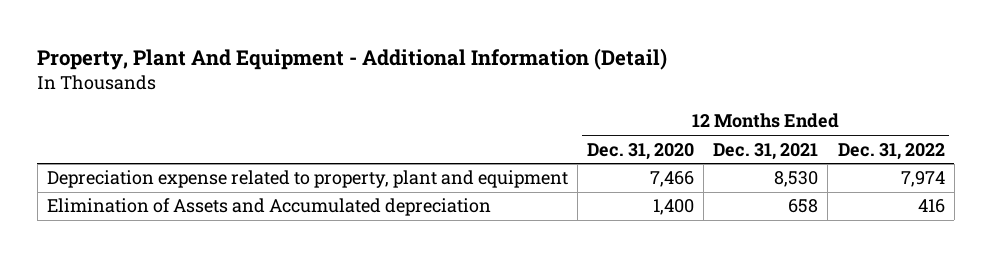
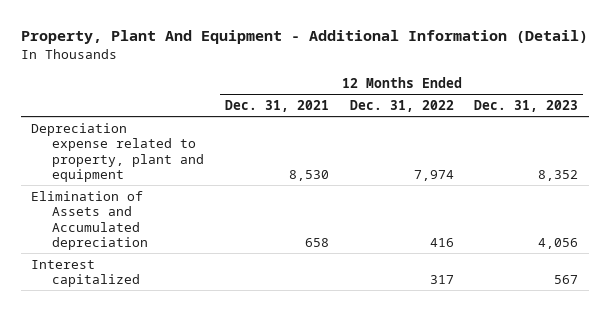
[587,142,695,160] Dec. 31, 2020 -> none
none -> [474,100,579,113] Dec. 31, 2023
none -> [31,259,141,288] Interest capitalized

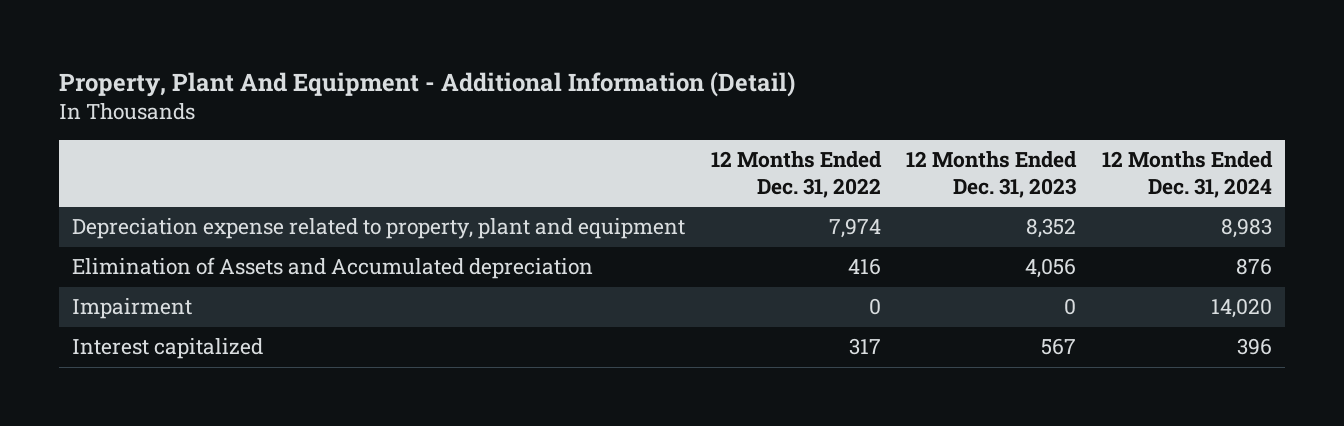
[224,100,329,113] Dec. 31, 2021 -> none
none -> [1102,151,1274,198] 12 Months Ended Dec. 31, 2024
none -> [71,298,192,320] Impairment

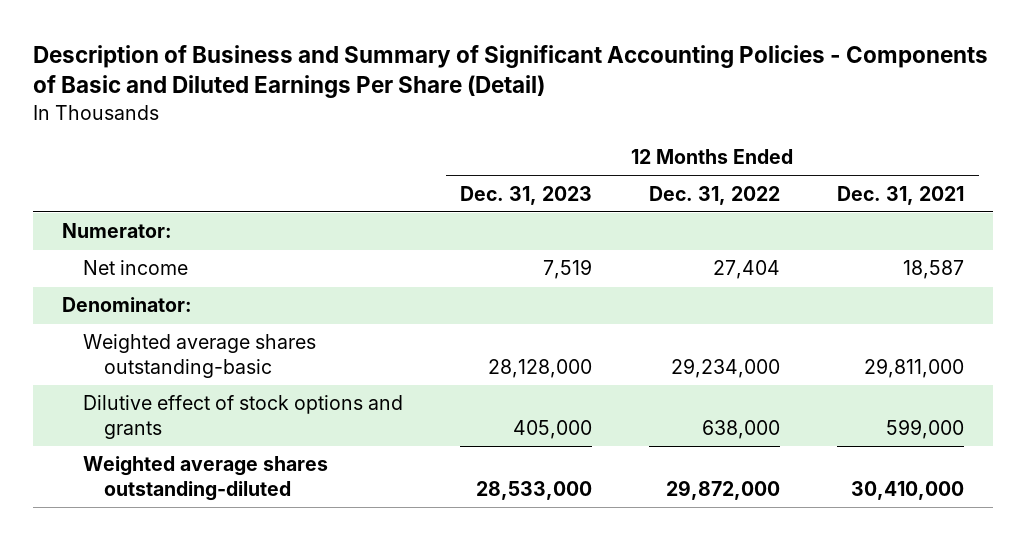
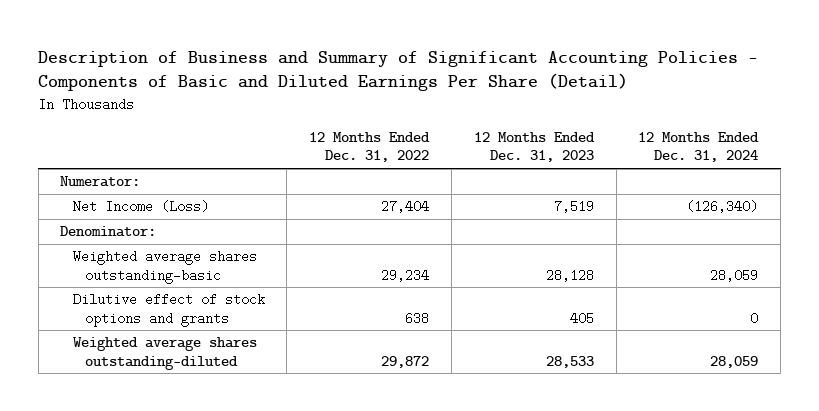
[837,185,965,205] Dec. 31, 2021 -> none
none -> [638,132,760,163] 12 Months Ended Dec. 31, 2024
[82,260,188,276] Net income -> [72,200,209,214] Net Income (Loss)
[488,358,593,378] 28,128,000 -> [545,268,594,282] 28,128
[671,357,781,378] 29,234,000 -> [381,268,430,282] 29,234
[513,419,593,439] 405,000 -> [569,311,594,325] 405
[702,419,781,439] 638,000 -> [405,311,430,325] 638
[476,480,593,500] 28,533,000 -> [545,355,594,368] 28,533
[666,479,781,500] 29,872,000 -> [381,355,430,368] 29,872

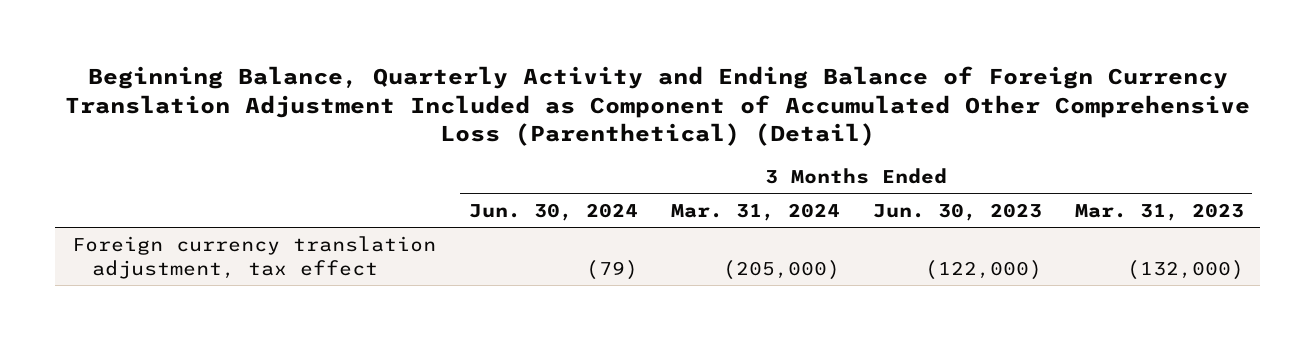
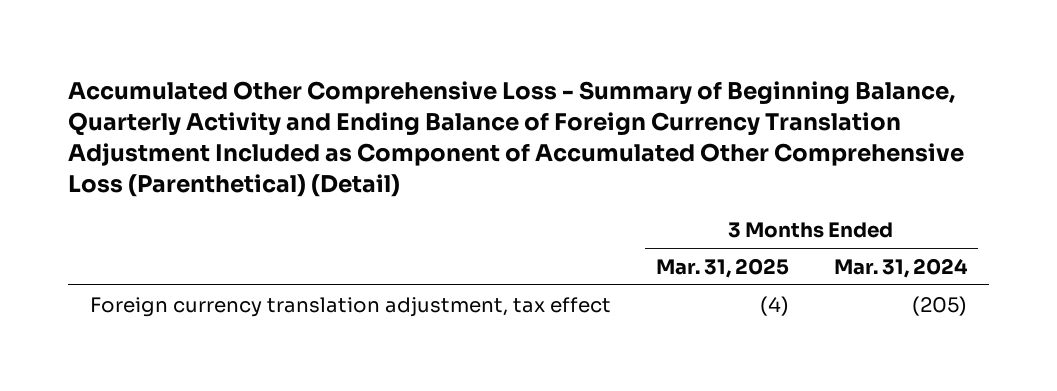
[64,65,1250,147] Beginning Balance, Quarterly Activity and Ending Balance of Foreign Currency Translation Adjustment Included as Component of Accumulated Other Comprehensive Loss (Parenthetical) (Detail) -> [67,80,964,197] Accumulated Other Comprehensive Loss - Summary of Beginning Balance, Quarterly Activity and Ending Balance of Foreign Currency Translation Adjustment Included as Component of Accumulated Other Comprehensive Loss (Parenthetical) (Detail)
[468,202,638,221] Jun. 30, 2024 -> none
[872,202,1042,221] Jun. 30, 2023 -> none
[1074,202,1244,221] Mar. 31, 2023 -> none
none -> [655,257,789,278] Mar. 31, 2025
[722,260,840,281] (205,000) -> [911,295,967,316] (205)

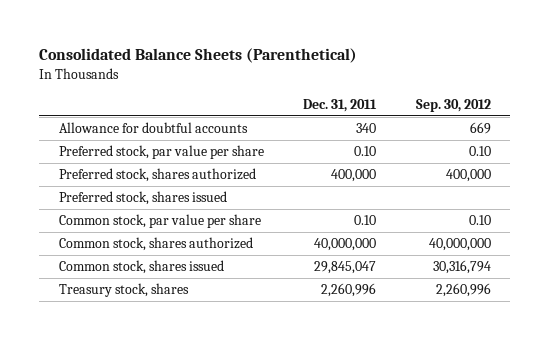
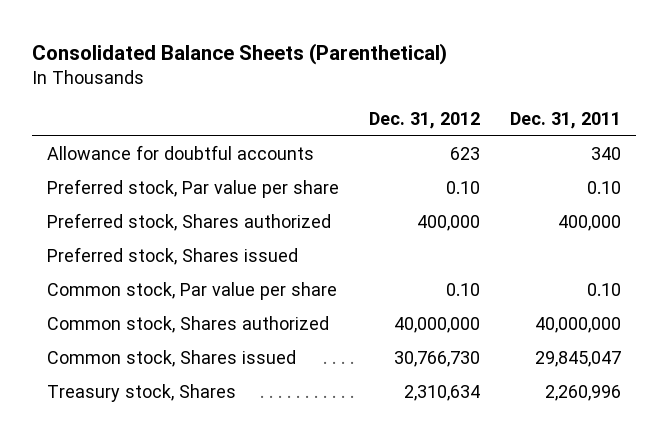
[415,98,491,112] Sep. 30, 2012 -> none
none -> [369,112,481,130] Dec. 31, 2012
[58,145,264,160] Preferred stock, par value per share -> [46,179,339,199] Preferred stock, Par value per share
[58,168,256,183] Preferred stock, shares authorized -> [46,213,331,232] Preferred stock, Shares authorized
[58,191,227,206] Preferred stock, shares issued -> [46,247,298,266] Preferred stock, Shares issued
[58,214,261,229] Common stock, par value per share -> [46,282,337,301] Common stock, Par value per share
[58,237,253,252] Common stock, shares authorized -> [46,316,329,334] Common stock, Shares authorized
[58,260,224,275] Common stock, shares issued -> [46,350,296,368] Common stock, Shares issued
[58,283,189,298] Treasury stock, shares -> [46,384,236,403] Treasury stock, Shares

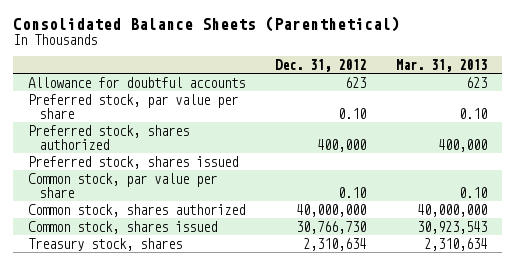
[510,112,622,130] Dec. 31, 2011 -> none
none -> [396,58,488,72] Mar. 31, 2013
[46,179,339,199] Preferred stock, Par value per share -> [27,93,238,119] Preferred stock, par value per share
[46,213,331,232] Preferred stock, Shares authorized -> [27,124,189,150] Preferred stock, shares authorized
[46,247,298,266] Preferred stock, Shares issued -> [27,155,238,169] Preferred stock, shares issued
[46,282,337,301] Common stock, Par value per share -> [27,172,217,198] Common stock, par value per share
[46,316,329,334] Common stock, Shares authorized -> [27,203,245,217] Common stock, shares authorized
[46,350,296,368] Common stock, Shares issued -> [27,220,217,234] Common stock, shares issued
[46,384,236,403] Treasury stock, Shares -> [27,237,182,251] Treasury stock, shares

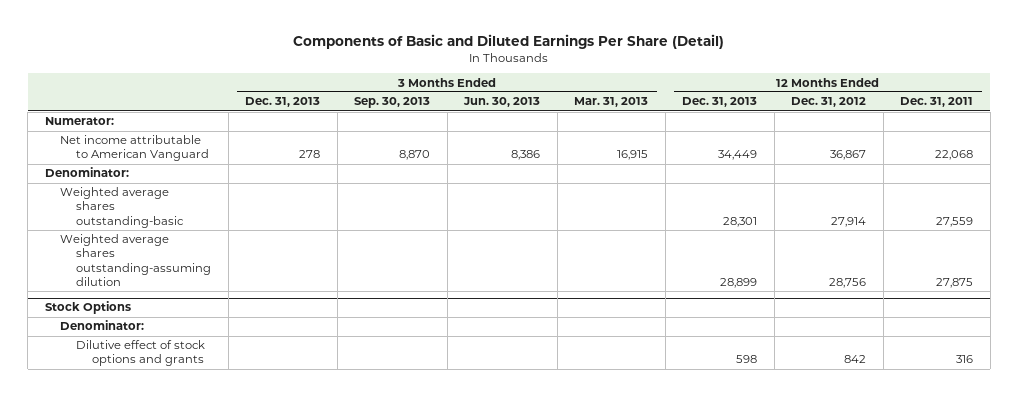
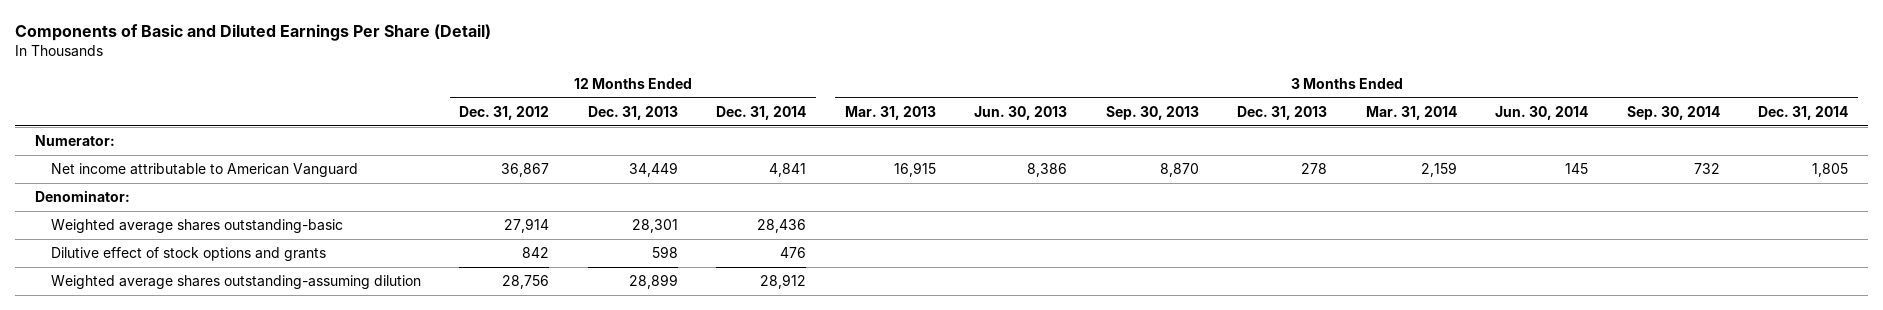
[900,97,974,108] Dec. 31, 2011 -> none
none -> [716,105,807,120] Dec. 31, 2014
none -> [1365,105,1457,120] Mar. 31, 2014
none -> [1495,105,1589,120] Jun. 30, 2014
none -> [1626,105,1720,120] Sep. 30, 2014
none -> [1758,105,1849,120] Dec. 31, 2014
[44,301,131,315] Stock Options -> none
[60,320,145,331] Denominator: -> none
[60,234,212,286] Weighted average shares outstanding-assuming dilution -> [50,275,421,290] Weighted average shares outstanding-assuming dilution

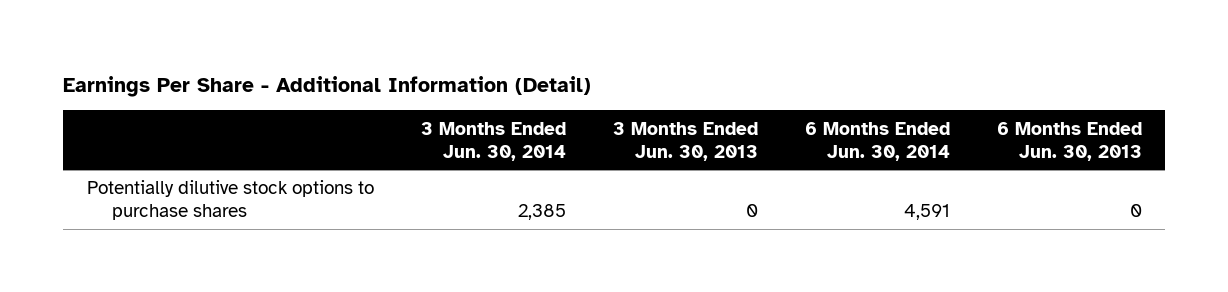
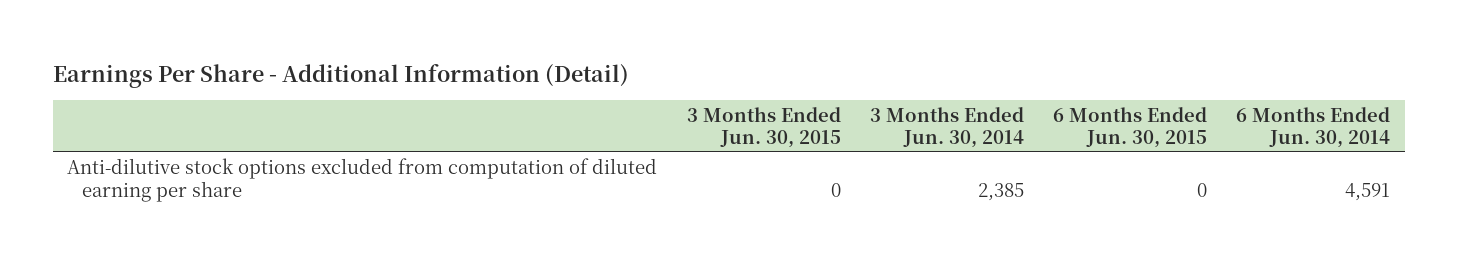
[612,121,758,161] 3 Months Ended Jun. 30, 2013 -> none
[996,121,1142,161] 6 Months Ended Jun. 30, 2013 -> none
none -> [686,106,841,148] 3 Months Ended Jun. 30, 2015
none -> [1052,106,1207,148] 6 Months Ended Jun. 30, 2015
[86,180,374,221] Potentially dilutive stock options to purchase shares -> [67,158,658,202] Anti-dilutive stock options excluded from computation of diluted earning per share

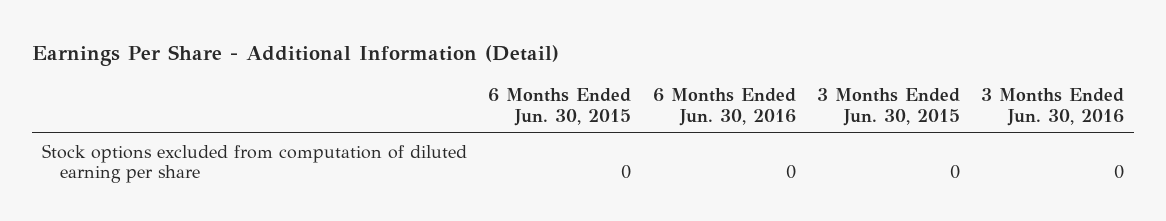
[869,106,1024,148] 3 Months Ended Jun. 30, 2014 -> none
[1235,106,1390,148] 6 Months Ended Jun. 30, 2014 -> none
none -> [652,88,796,126] 6 Months Ended Jun. 30, 2016
none -> [980,88,1124,126] 3 Months Ended Jun. 30, 2016
[67,158,658,202] Anti-dilutive stock options excluded from computation of diluted earning per share -> [42,143,468,184] Stock options excluded from computation of diluted earning per share

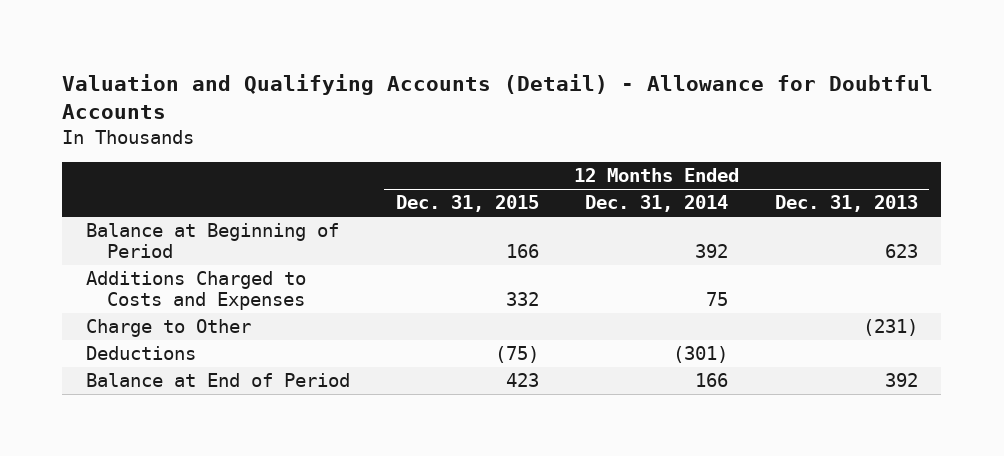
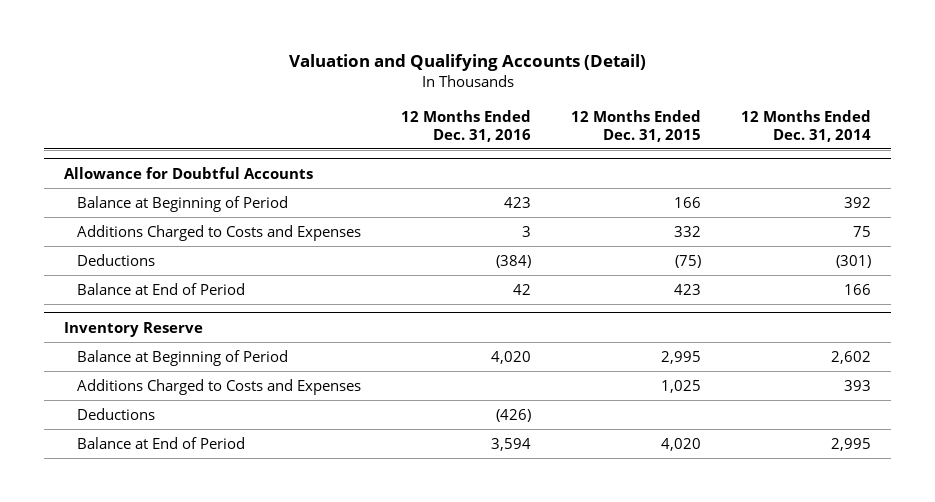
[62,73,934,120] Valuation and Qualifying Accounts (Detail) - Allowance for Doubtful Accounts -> [288,54,646,72] Valuation and Qualifying Accounts (Detail)
[774,195,918,213] Dec. 31, 2013 -> none
none -> [400,109,531,142] 12 Months Ended Dec. 31, 2016
none -> [64,166,314,179] Allowance for Doubtful Accounts
[85,319,251,338] Charge to Other -> none
none -> [64,321,204,337] Inventory Reserve
none -> [76,349,288,366] Balance at Beginning of Period
none -> [76,378,361,395] Additions Charged to Costs and Expenses
none -> [76,407,155,420] Deductions
none -> [76,436,245,449] Balance at End of Period

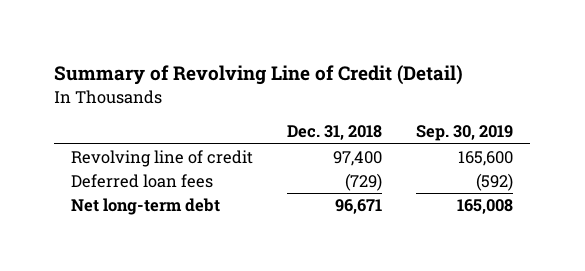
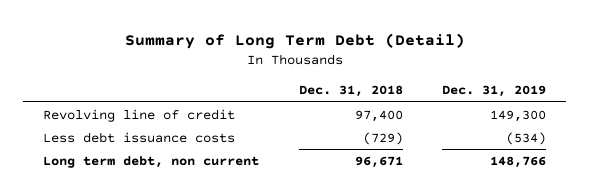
[54,65,464,86] Summary of Revolving Line of Credit (Detail) -> [124,33,465,50] Summary of Long Term Debt (Detail)
[416,125,514,142] Sep. 30, 2019 -> none
none -> [442,85,547,98] Dec. 31, 2019
[71,174,214,189] Deferred loan fees -> [42,131,235,143] Less debt issuance costs
[71,198,221,216] Net long-term debt -> [42,155,259,168] Long term debt, non current

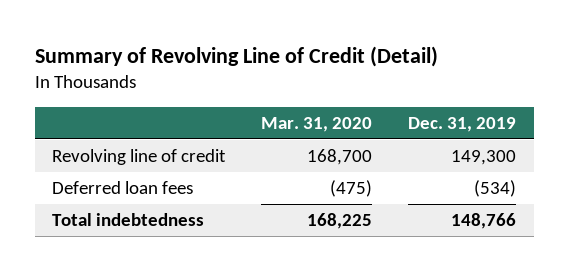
[124,33,465,50] Summary of Long Term Debt (Detail) -> [34,46,438,68] Summary of Revolving Line of Credit (Detail)
[298,85,403,98] Dec. 31, 2018 -> none
none -> [261,116,373,132] Mar. 31, 2020
[42,131,235,143] Less debt issuance costs -> [52,180,194,194] Deferred loan fees
[42,155,259,168] Long term debt, non current -> [52,212,205,226] Total indebtedness

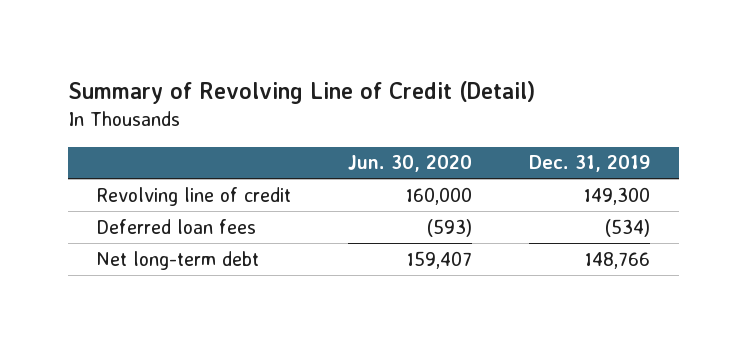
[261,116,373,132] Mar. 31, 2020 -> none
none -> [348,155,473,173] Jun. 30, 2020
[52,212,205,226] Total indebtedness -> [96,250,260,270] Net long-term debt

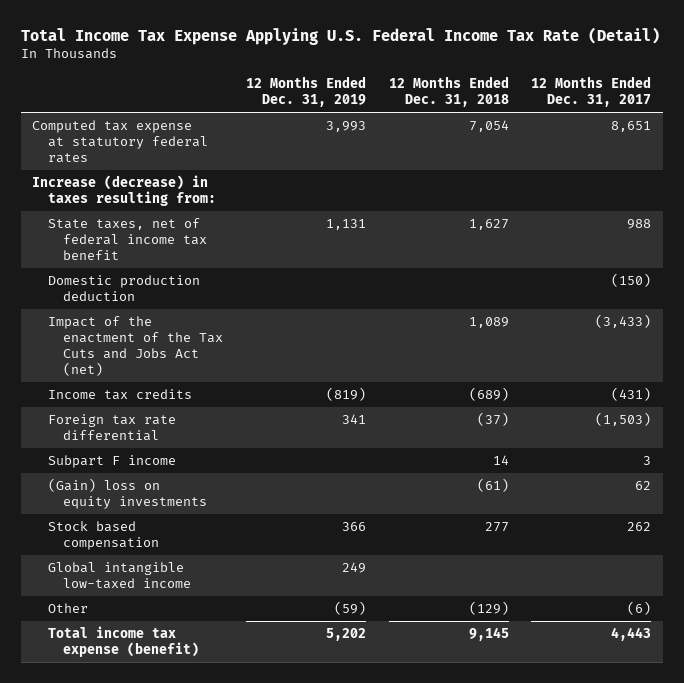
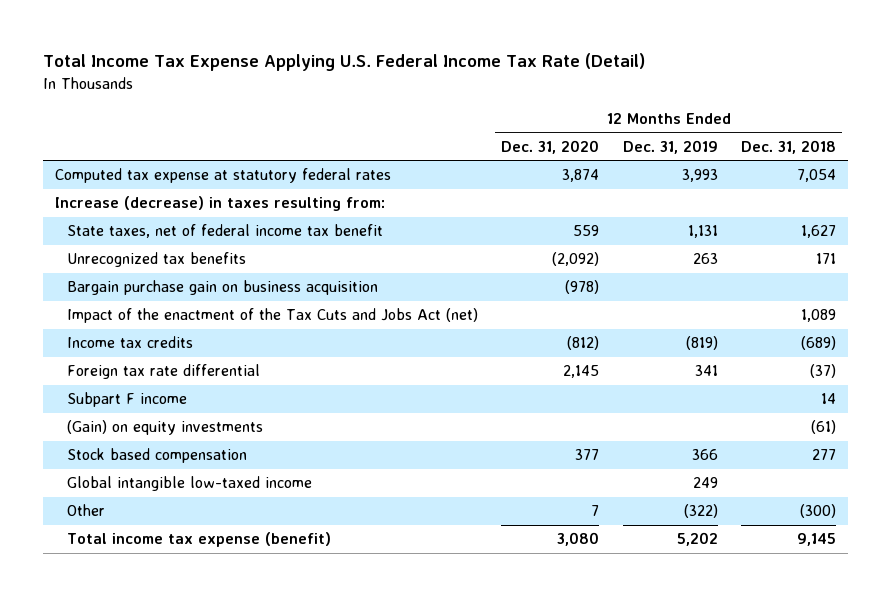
[531,76,652,108] 12 Months Ended Dec. 31, 2017 -> none
none -> [501,139,600,154] Dec. 31, 2020
[47,274,200,302] Domestic production deduction -> none
none -> [66,252,246,268] Unrecognized tax benefits
none -> [66,280,378,296] Bargain purchase gain on business acquisition
[47,477,208,510] (Gain) loss on equity investments -> [66,420,263,436] (Gain) on equity investments
[333,600,366,615] (59) -> [683,504,718,519] (322)
[468,600,509,615] (129) -> [799,504,836,519] (300)

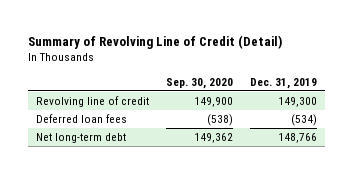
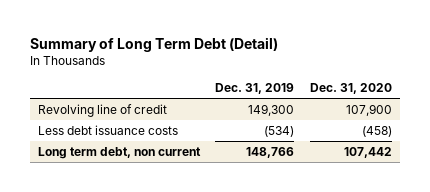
[27,34,282,49] Summary of Revolving Line of Credit (Detail) -> [29,36,278,52] Summary of Long Term Debt (Detail)
[165,77,233,89] Sep. 30, 2020 -> none
none -> [310,83,393,95] Dec. 31, 2020
[36,114,128,124] Deferred loan fees -> [37,124,178,135] Less debt issuance costs
[36,133,127,144] Net long-term debt -> [37,146,201,159] Long term debt, non current

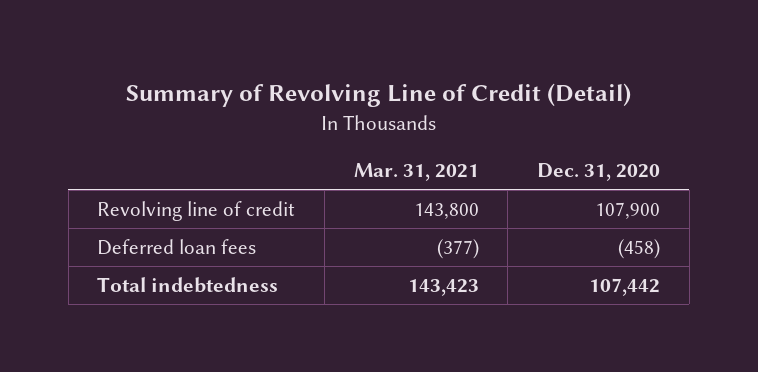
[29,36,278,52] Summary of Long Term Debt (Detail) -> [125,83,631,108] Summary of Revolving Line of Credit (Detail)
[215,83,295,95] Dec. 31, 2019 -> none
none -> [353,162,479,181] Mar. 31, 2021
[37,124,178,135] Less debt issuance costs -> [97,238,257,255] Deferred loan fees
[37,146,201,159] Long term debt, non current -> [97,276,279,293] Total indebtedness

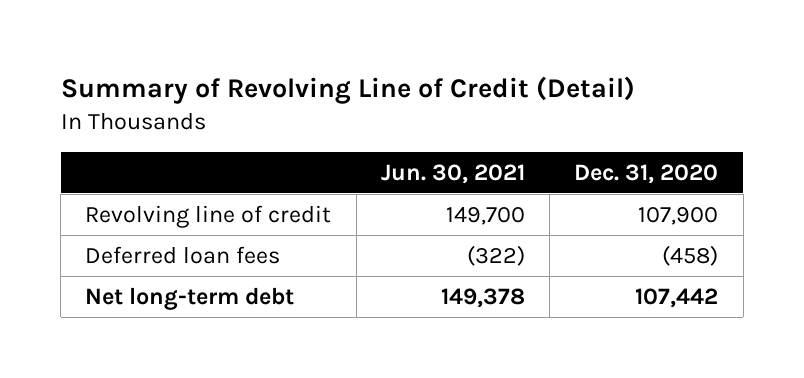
[353,162,479,181] Mar. 31, 2021 -> none
none -> [380,163,525,184] Jun. 30, 2021
[97,276,279,293] Total indebtedness -> [85,286,295,310] Net long-term debt

